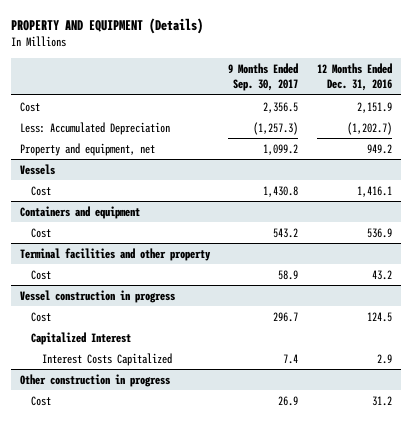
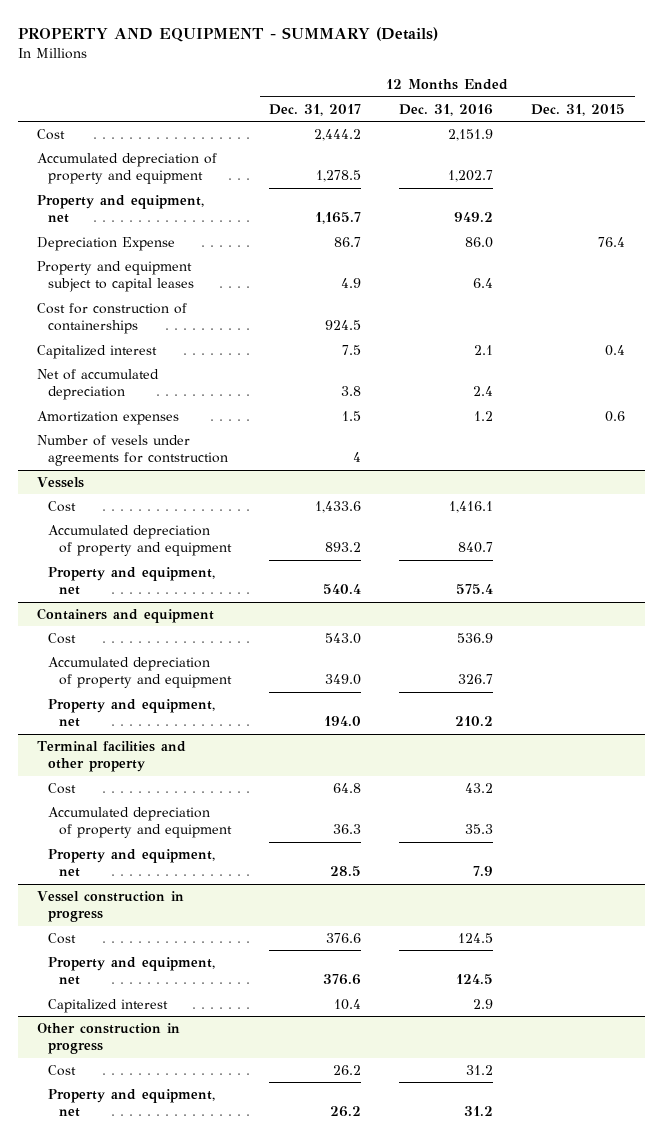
[10,17,203,34] PROPERTY AND EQUIPMENT (Details) -> [17,27,438,43] PROPERTY AND EQUIPMENT - SUMMARY (Details)
[228,62,299,92] 9 Months Ended Sep. 30, 2017 -> none
none -> [269,103,362,116] Dec. 31, 2017
none -> [531,103,626,116] Dec. 31, 2015
[20,121,171,135] Less: Accumulated Depreciation -> [36,153,217,185] Accumulated depreciation of property and equipment
[346,121,392,135] (1,202.7) -> [448,170,494,183] 1,202.7
none -> [36,237,175,252] Depreciation Expense
none -> [36,261,194,293] Property and equipment subject to capital leases
none -> [36,303,187,335] Cost for construction of containerships
none -> [36,345,157,360] Capitalized interest
none -> [36,369,159,401] Net of accumulated depreciation
none -> [36,411,179,426] Amortization expenses
none -> [36,435,228,467] Number of vesels under agreements for contstruction
none -> [47,525,232,557] Accumulated depreciation of property and equipment
none -> [47,567,215,596] Property and equipment, net
none -> [47,657,232,689] Accumulated depreciation of property and equipment
none -> [47,699,215,728] Property and equipment, net
none -> [47,807,232,839] Accumulated depreciation of property and equipment
none -> [47,849,215,878] Property and equipment, net
[30,331,131,345] Capitalized Interest -> none
none -> [47,957,215,986] Property and equipment, net
[41,352,172,366] Interest Costs Capitalized -> [47,999,168,1014] Capitalized interest
none -> [47,1089,215,1118] Property and equipment, net

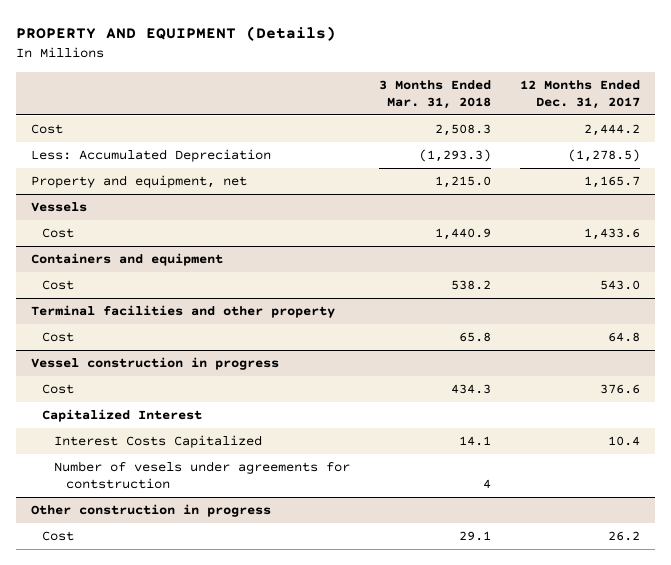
[17,27,438,43] PROPERTY AND EQUIPMENT - SUMMARY (Details) -> [16,26,337,42] PROPERTY AND EQUIPMENT (Details)
[399,103,494,116] Dec. 31, 2016 -> none
[531,103,626,116] Dec. 31, 2015 -> none
none -> [379,79,492,109] 3 Months Ended Mar. 31, 2018
[36,153,217,185] Accumulated depreciation of property and equipment -> [30,149,271,163] Less: Accumulated Depreciation
[316,170,362,183] 1,278.5 -> [568,149,641,163] (1,278.5)
[36,237,175,252] Depreciation Expense -> none
[36,261,194,293] Property and equipment subject to capital leases -> none
[36,303,187,335] Cost for construction of containerships -> none
[36,345,157,360] Capitalized interest -> none
[36,369,159,401] Net of accumulated depreciation -> none
[36,411,179,426] Amortization expenses -> none
[36,435,228,467] Number of vesels under agreements for contstruction -> none
[47,525,232,557] Accumulated depreciation of property and equipment -> none
[47,567,215,596] Property and equipment, net -> none
[47,657,232,689] Accumulated depreciation of property and equipment -> none
[47,699,215,728] Property and equipment, net -> none
[47,807,232,839] Accumulated depreciation of property and equipment -> none
[47,849,215,878] Property and equipment, net -> none
[47,957,215,986] Property and equipment, net -> none
none -> [42,409,203,423] Capitalized Interest
[47,999,168,1014] Capitalized interest -> [53,435,262,449] Interest Costs Capitalized
none -> [53,461,350,490] Number of vesels under agreements for contstruction
[47,1089,215,1118] Property and equipment, net -> none

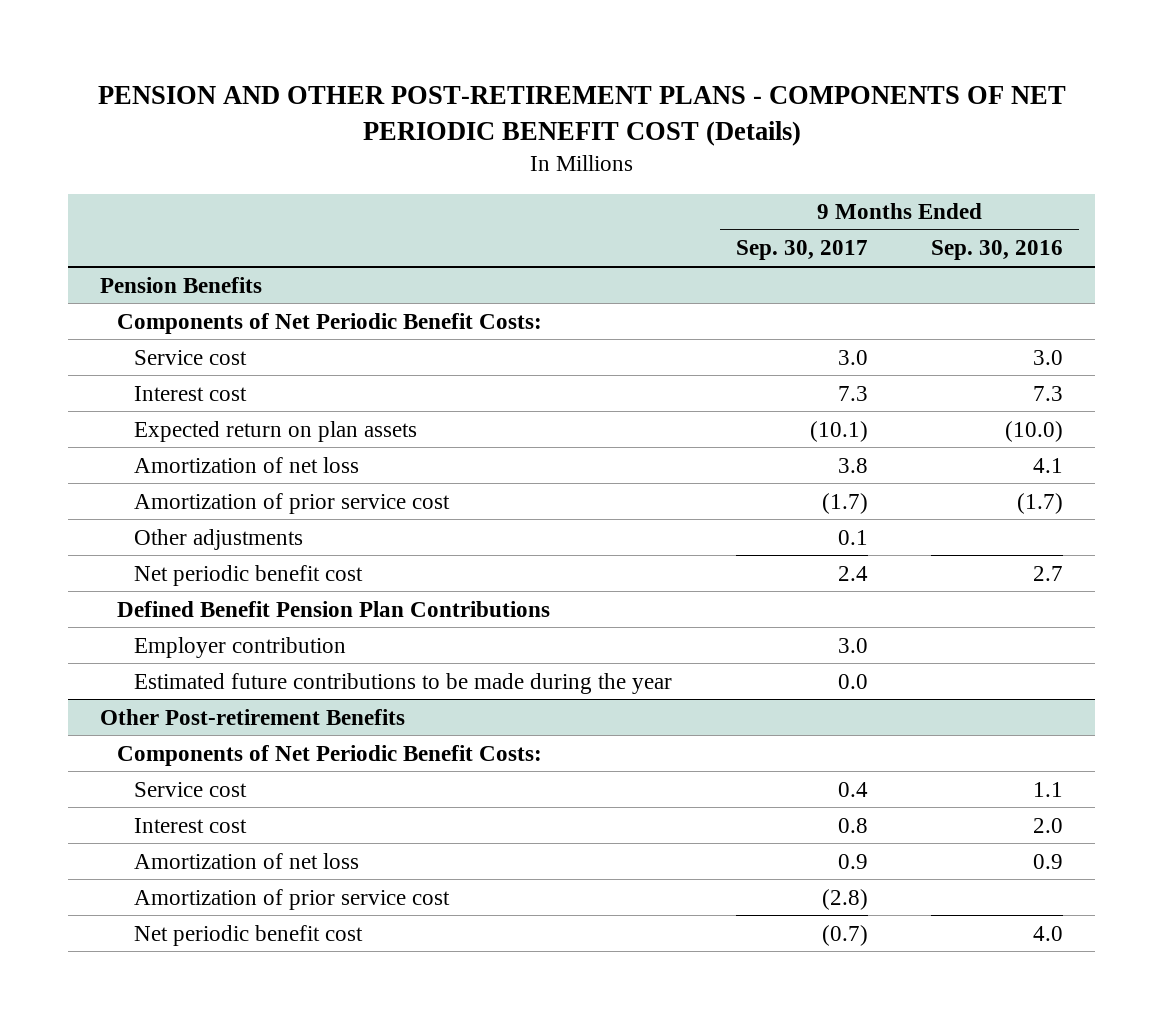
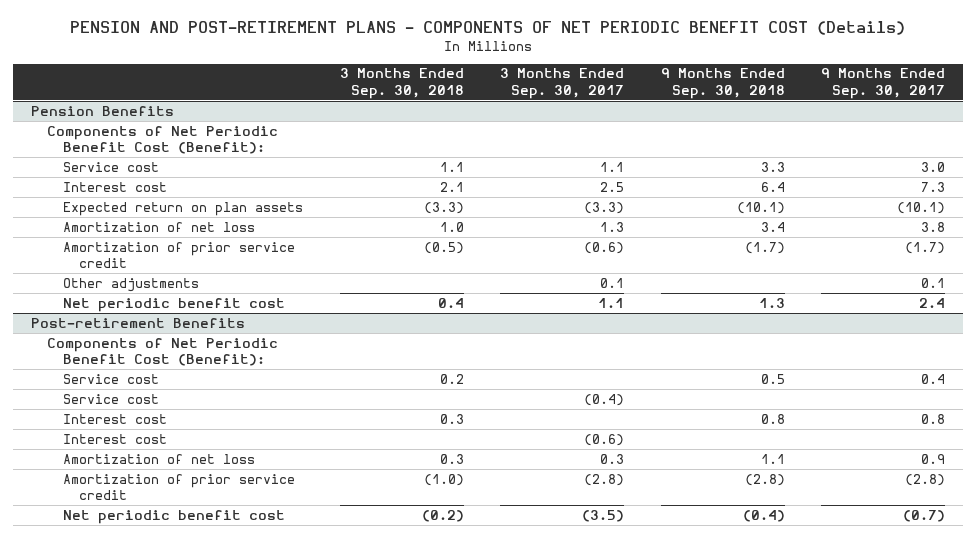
[97,85,1066,146] PENSION AND OTHER POST-RETIREMENT PLANS - COMPONENTS OF NET PERIODIC BENEFIT COST (Details) -> [70,21,906,36] PENSION AND POST-RETIREMENT PLANS - COMPONENTS OF NET PERIODIC BENEFIT COST (Details)
[931,240,1064,261] Sep. 30, 2016 -> none
none -> [339,68,464,99] 3 Months Ended Sep. 30, 2018
none -> [500,68,625,99] 3 Months Ended Sep. 30, 2017
none -> [660,68,785,99] 9 Months Ended Sep. 30, 2018
[116,312,542,334] Components of Net Periodic Benefit Costs: -> [47,125,279,154] Components of Net Periodic Benefit Cost (Benefit):
[134,492,451,514] Amortization of prior service cost -> [63,241,296,268] Amortization of prior service credit
[116,600,550,617] Defined Benefit Pension Plan Contributions -> none
[134,636,347,658] Employer contribution -> none
[134,672,673,694] Estimated future contributions to be made during the year -> none
[99,708,405,725] Other Post-retirement Benefits -> [31,317,246,328] Post-retirement Benefits
[116,744,542,766] Components of Net Periodic Benefit Costs: -> [47,337,279,366] Components of Net Periodic Benefit Cost (Benefit):
none -> [63,393,160,404] Service cost
none -> [63,433,168,444] Interest cost
[134,888,451,910] Amortization of prior service cost -> [63,473,296,500] Amortization of prior service credit

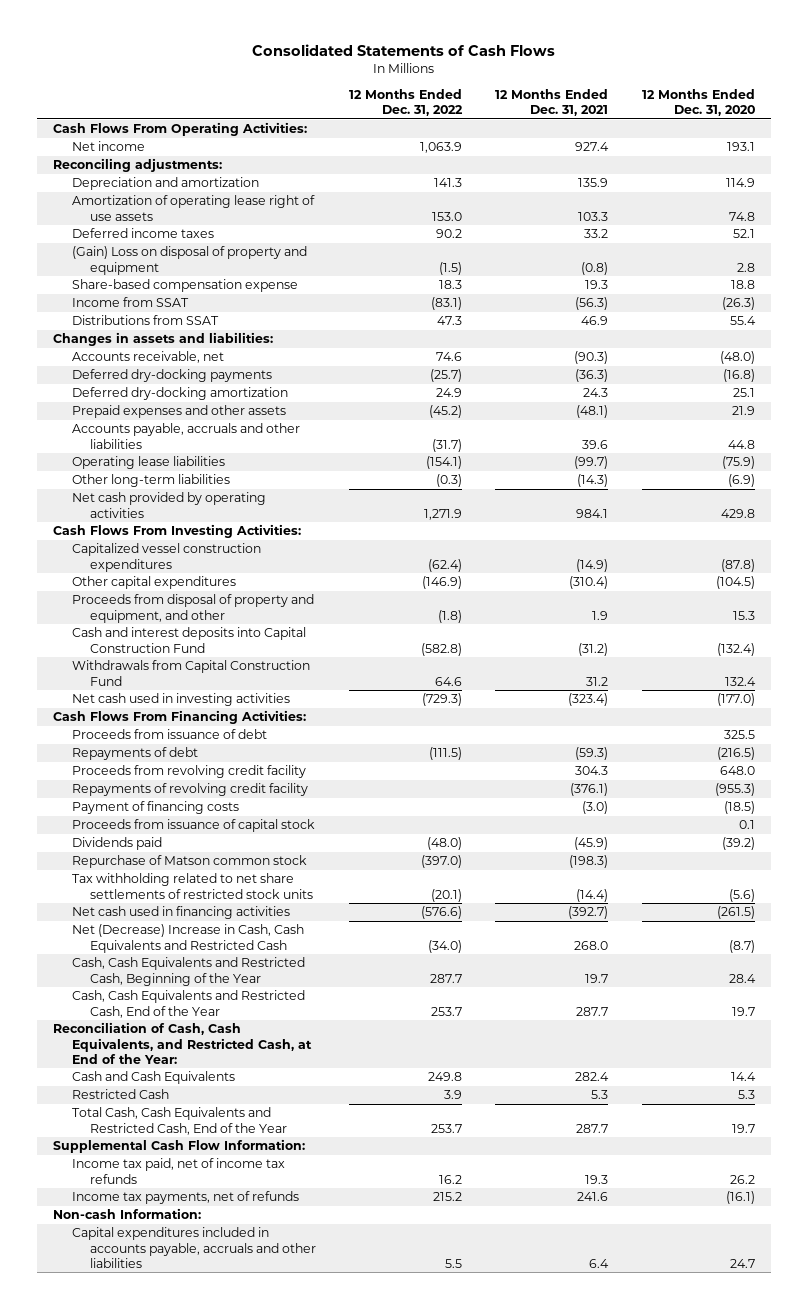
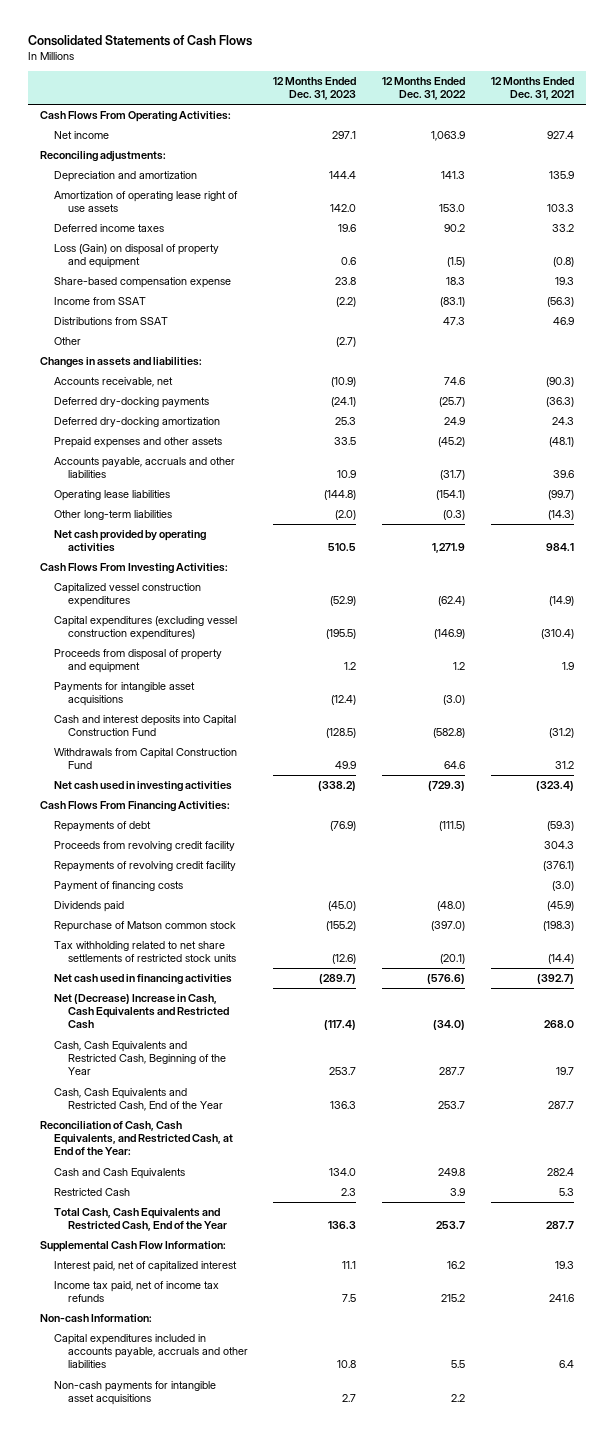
[641,89,755,117] 12 Months Ended Dec. 31, 2020 -> none
none -> [273,76,357,101] 12 Months Ended Dec. 31, 2023
[71,246,307,275] (Gain) Loss on disposal of property and equipment -> [54,244,220,269] Loss (Gain) on disposal of property and equipment
none -> [54,337,82,346] Other
[71,576,236,590] Other capital expenditures -> [54,616,238,641] Capital expenditures (excluding vessel construction expenditures)
[71,594,314,623] Proceeds from disposal of property and equipment, and other -> [54,649,223,674] Proceeds from disposal of property and equipment
[438,609,463,623] (1.8) -> [453,662,466,671] 1.2
none -> [54,682,196,707] Payments for intangible asset acquisitions
[71,729,267,740] Proceeds from issuance of debt -> none
[71,819,315,833] Proceeds from issuance of capital stock -> none
[71,1191,299,1205] Income tax payments, net of refunds -> none
none -> [54,1261,238,1273] Interest paid, net of capitalized interest
[439,1174,463,1184] 16.2 -> [441,1294,466,1303] 215.2
[585,1174,609,1184] 19.3 -> [548,1294,574,1303] 241.6
none -> [54,1381,217,1406] Non-cash payments for intangible asset acquisitions

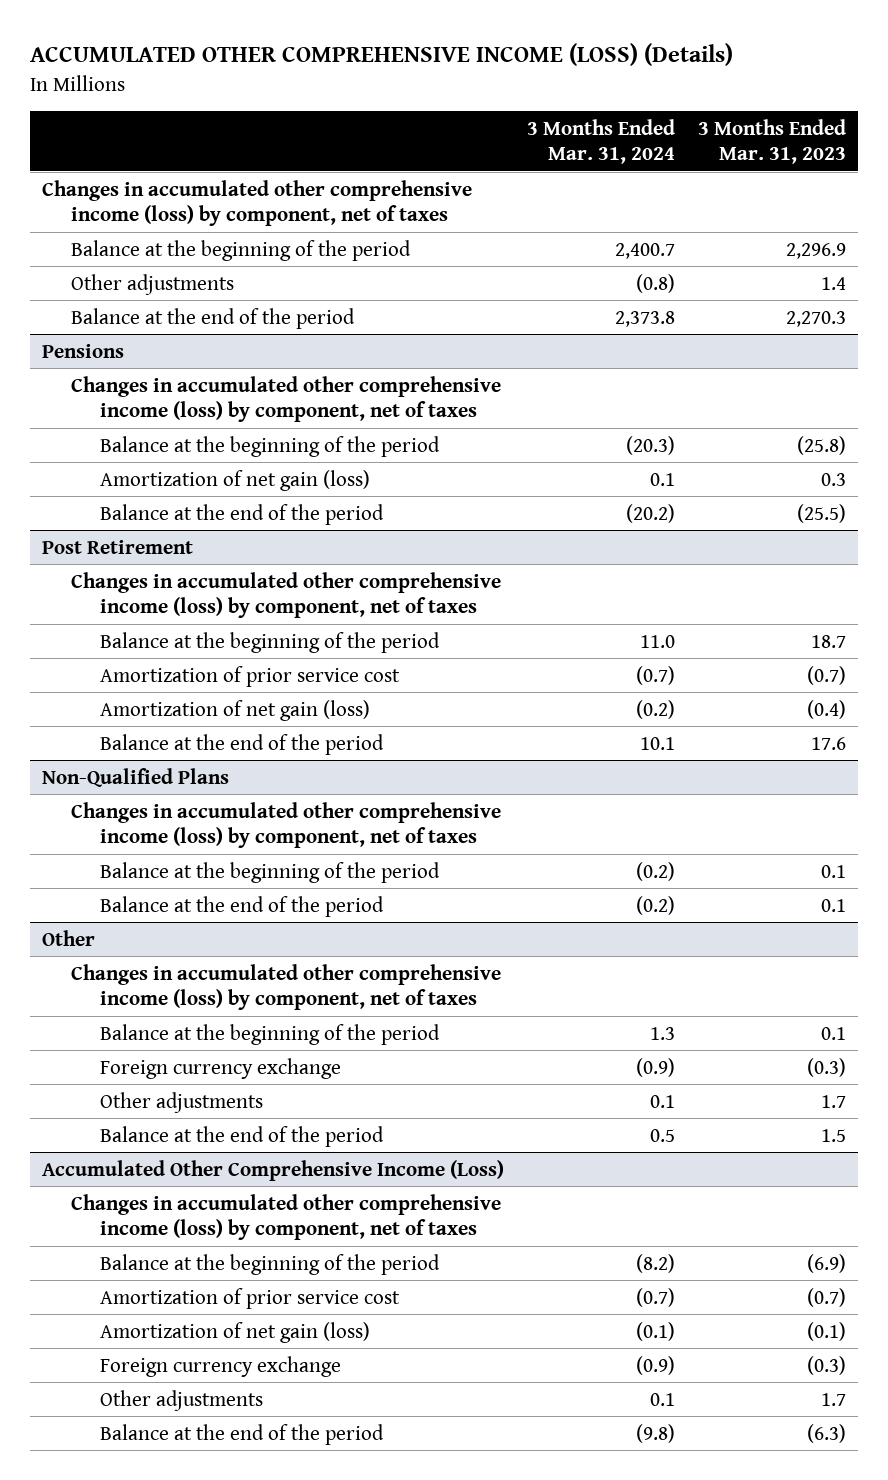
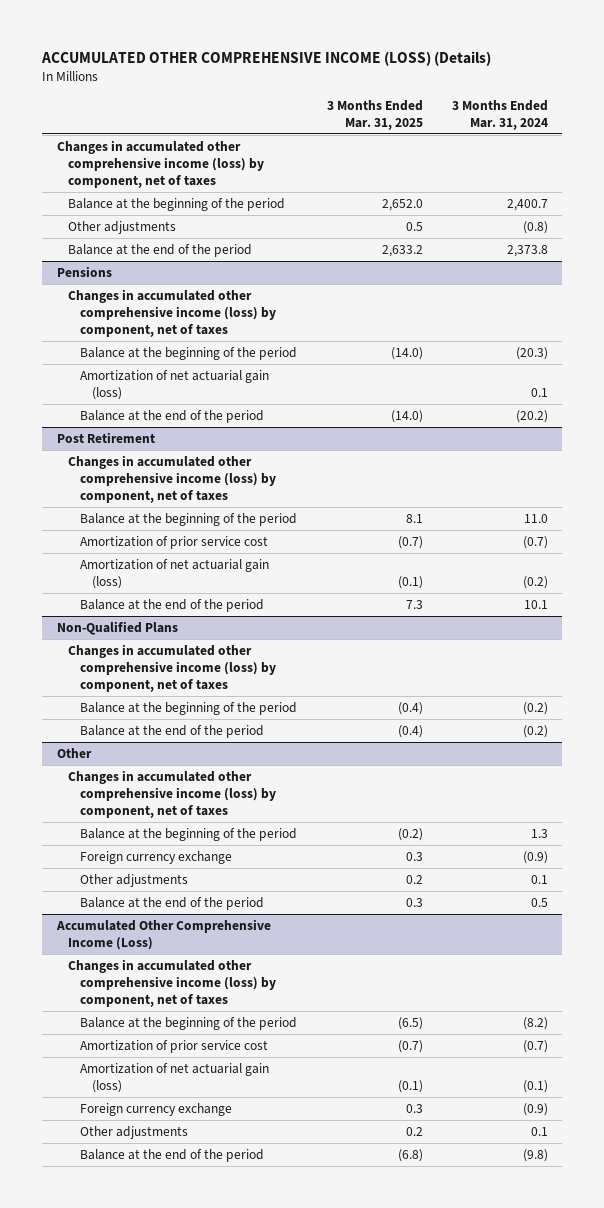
[698,118,847,165] 3 Months Ended Mar. 31, 2023 -> none
none -> [326,99,423,130] 3 Months Ended Mar. 31, 2025
[100,469,371,491] Amortization of net gain (loss) -> [80,369,270,400] Amortization of net actuarial gain (loss)
[100,699,371,721] Amortization of net gain (loss) -> [80,558,270,589] Amortization of net actuarial gain (loss)
[100,1321,371,1343] Amortization of net gain (loss) -> [80,1062,270,1093] Amortization of net actuarial gain (loss)

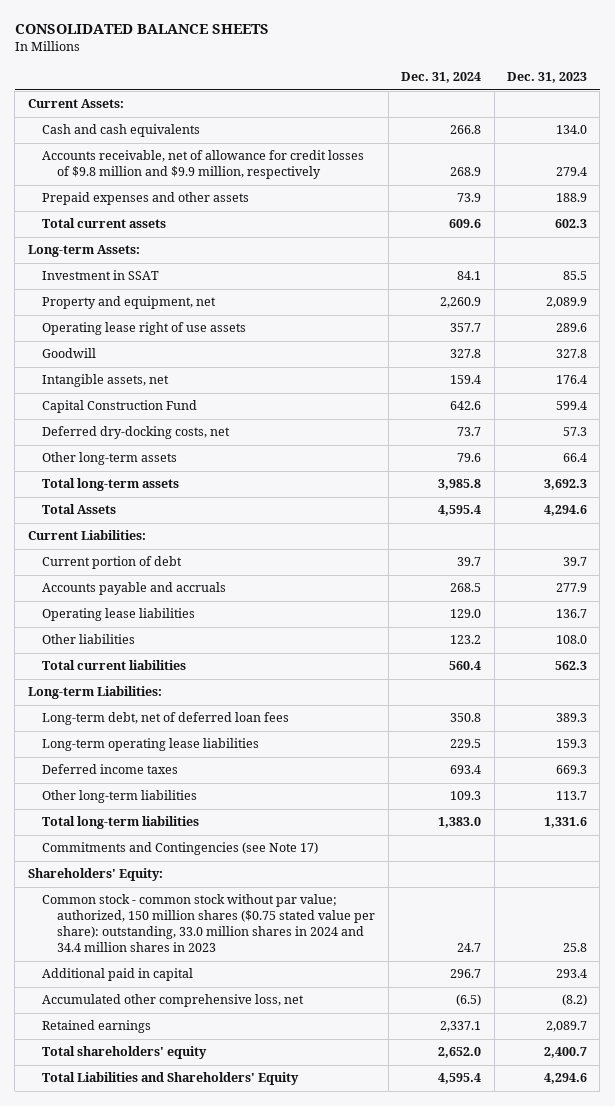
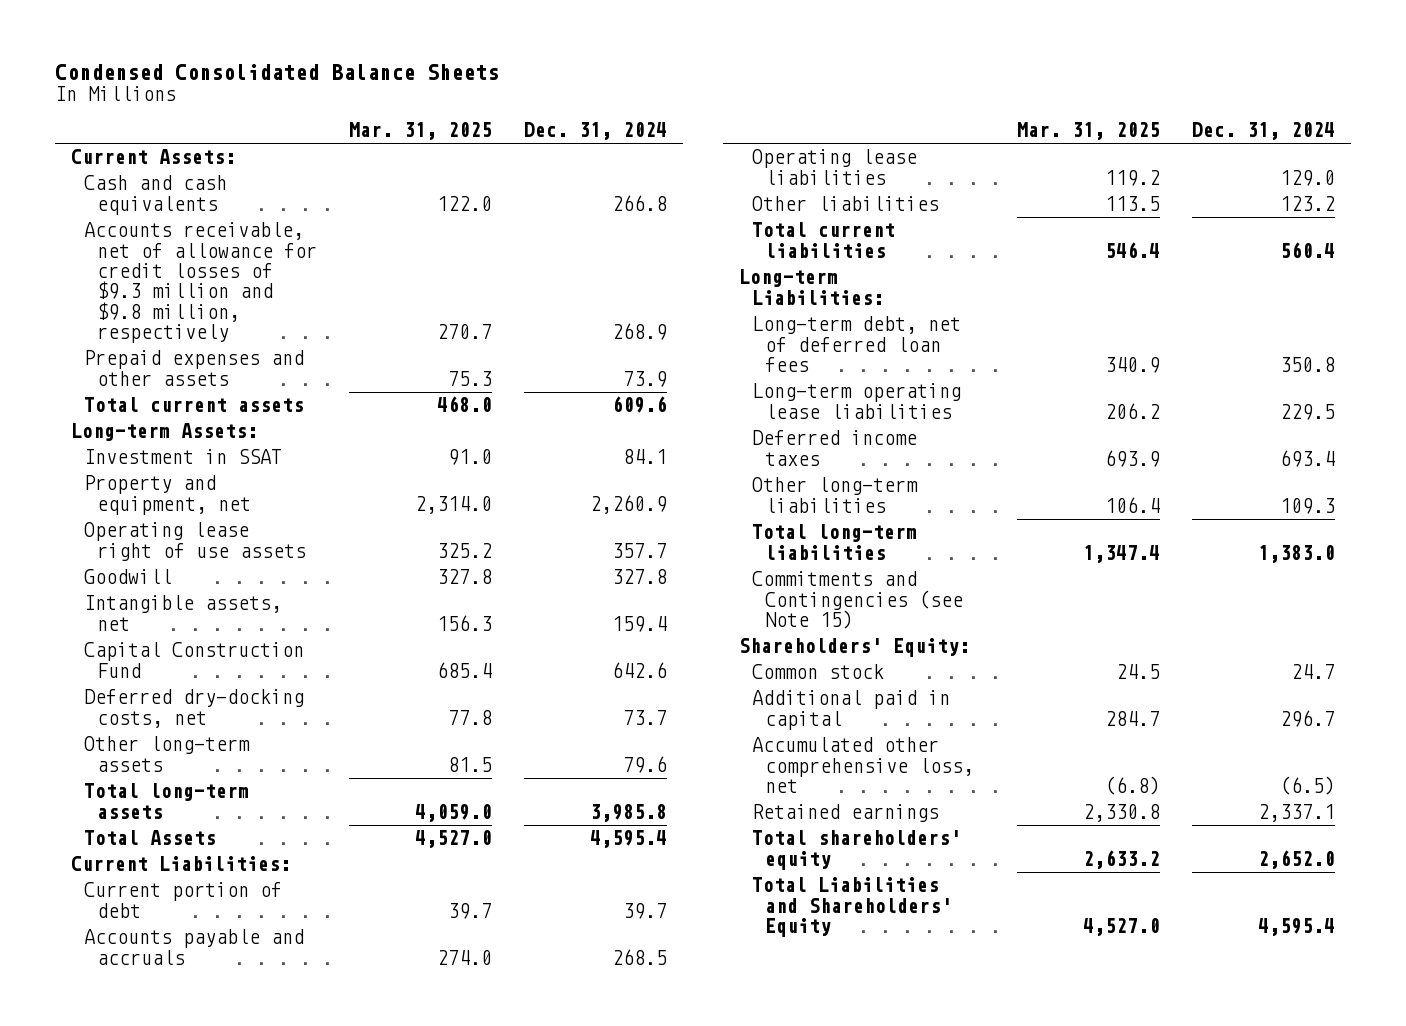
[14,24,269,35] CONSOLIDATED BALANCE SHEETS -> [55,63,500,80] Condensed Consolidated Balance Sheets
[506,72,587,84] Dec. 31, 2023 -> none
none -> [349,122,493,141] Mar. 31, 2025
[42,150,365,180] Accounts receivable, net of allowance for credit losses of $9.8 million and $9.9 million, respectively -> [84,222,317,343] Accounts receivable, net of allowance for credit losses of $9.3 million and $9.8 million, respectively
[42,842,319,856] Commitments and Contingencies (see Note 17) -> [751,571,963,630] Commitments and Contingencies (see Note 15)
[42,894,376,953] Common stock - common stock without par value; authorized, 150 million shares ($0.75 stated value per share): outstanding, 33.0 million shares in 2024 and 34.4 million shares in 2023 -> [751,664,884,680] Common stock

